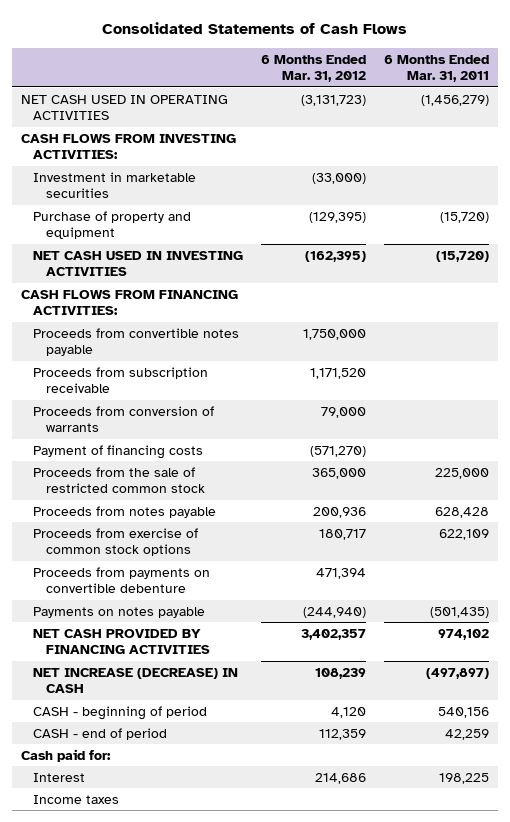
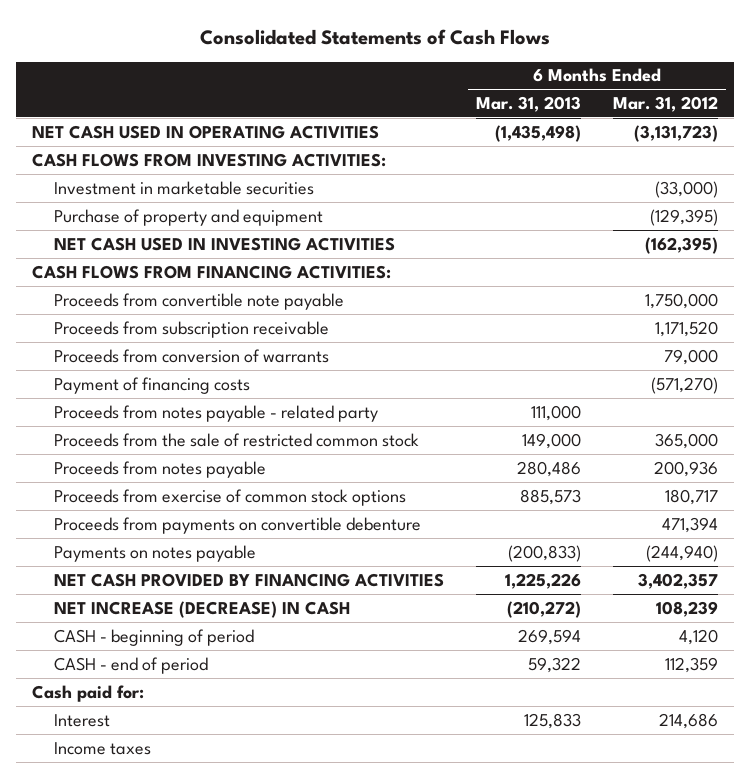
[383,54,489,83] 6 Months Ended Mar. 31, 2011 -> none
none -> [476,96,582,113] Mar. 31, 2013
[33,327,240,357] Proceeds from convertible notes payable -> [54,292,345,310] Proceeds from convertible note payable
none -> [54,404,379,422] Proceeds from notes payable - related party

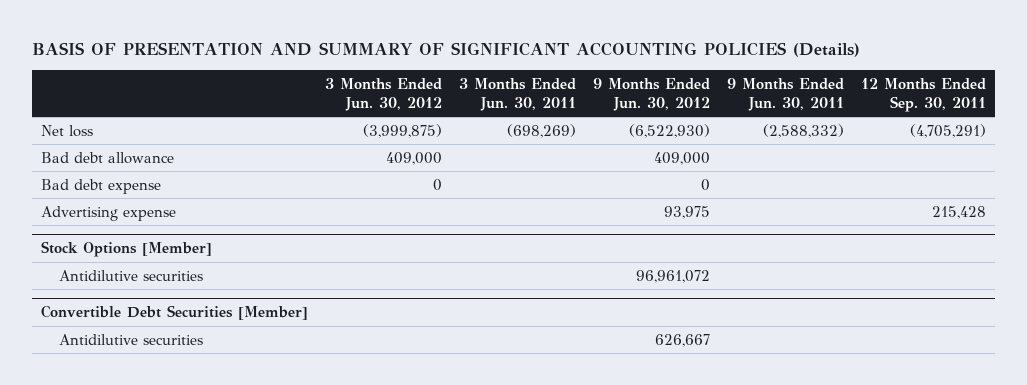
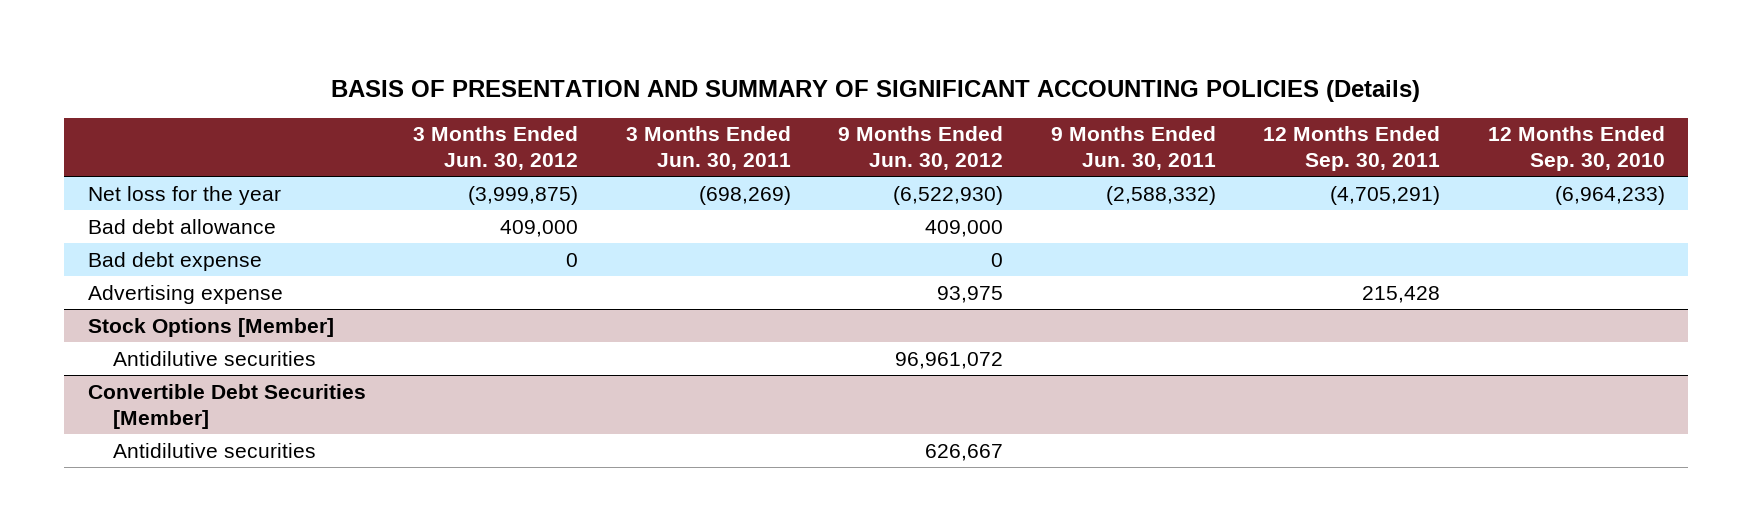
none -> [1487,126,1665,172] 12 Months Ended Sep. 30, 2010
[40,124,93,137] Net loss -> [87,185,281,205] Net loss for the year

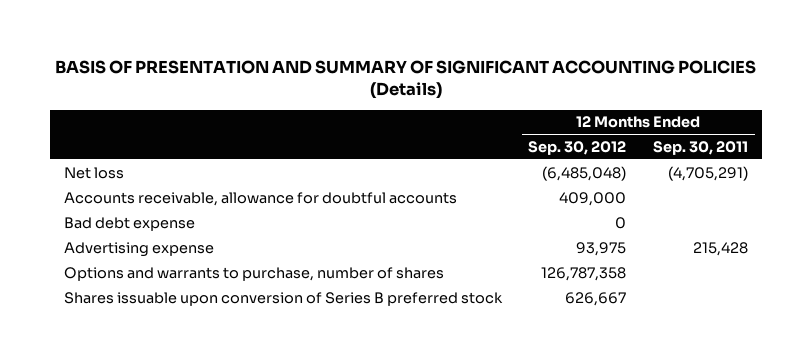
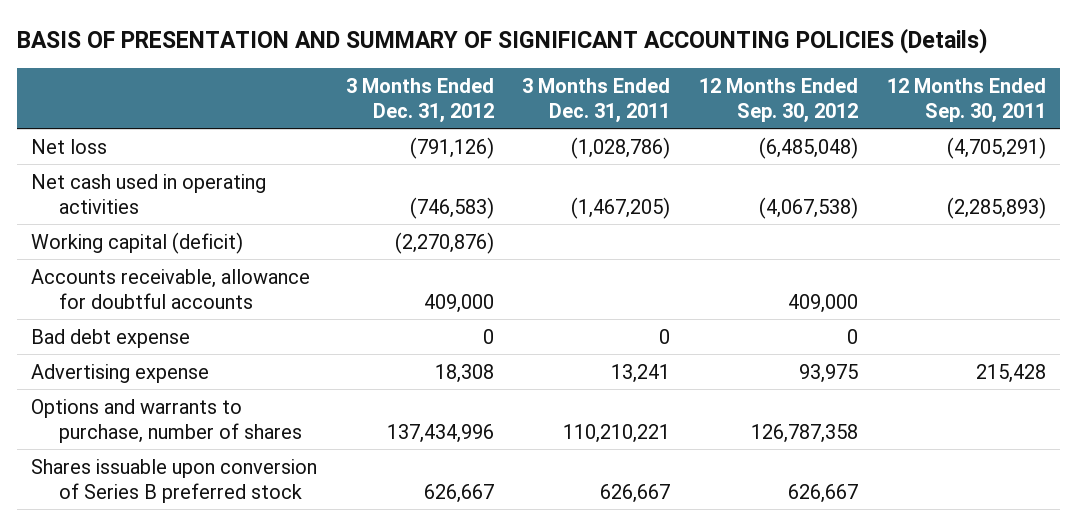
none -> [345,77,494,123] 3 Months Ended Dec. 31, 2012
none -> [522,77,671,123] 3 Months Ended Dec. 31, 2011
none -> [31,173,267,214] Net cash used in operating activities
none -> [31,231,244,254] Working capital (deficit)

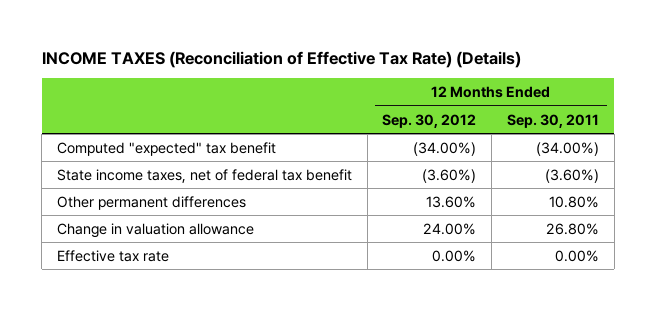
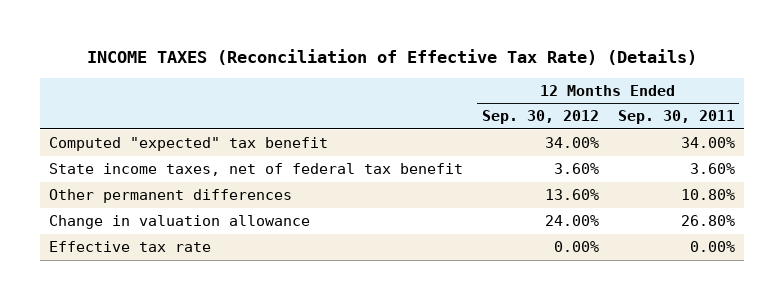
[413,141,477,156] (34.00%) -> [544,137,599,149] 34.00%
[536,141,600,156] (34.00%) -> [680,137,735,149] 34.00%
[422,168,477,183] (3.60%) -> [553,163,599,175] 3.60%
[545,168,600,183] (3.60%) -> [689,163,735,175] 3.60%

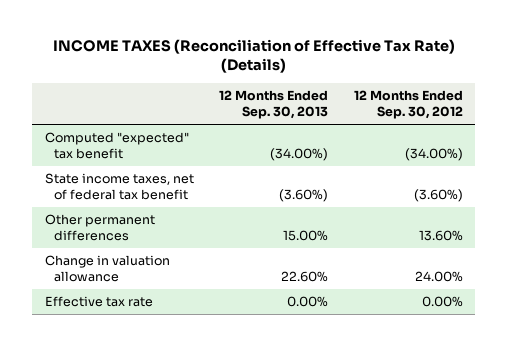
[617,110,735,125] Sep. 30, 2011 -> none
none -> [219,90,329,120] 12 Months Ended Sep. 30, 2013
[544,137,599,149] 34.00% -> [404,148,463,162] (34.00%)
[553,163,599,175] 3.60% -> [413,189,463,203] (3.60%)

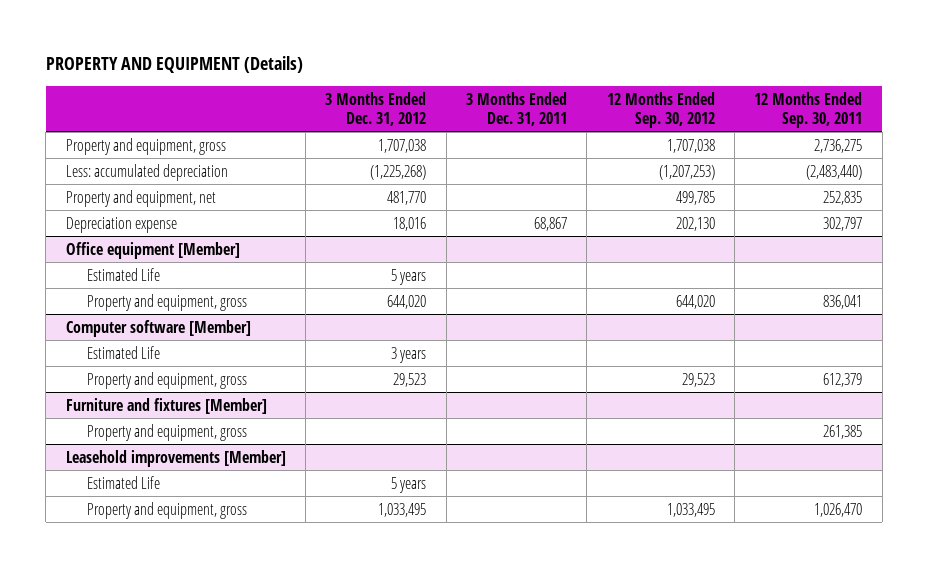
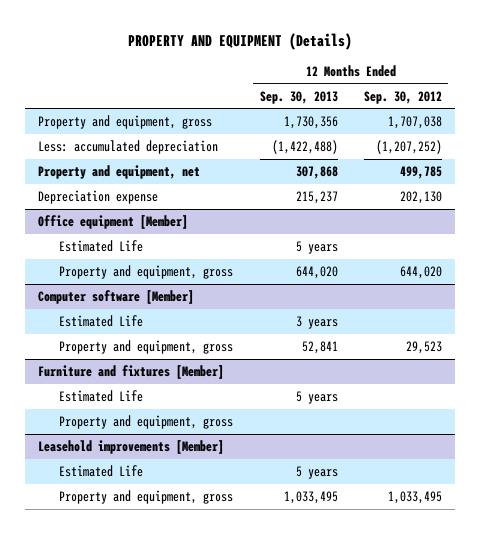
[325,91,427,126] 3 Months Ended Dec. 31, 2012 -> none
[466,91,568,126] 3 Months Ended Dec. 31, 2011 -> none
[754,91,863,128] 12 Months Ended Sep. 30, 2011 -> none
none -> [259,90,338,104] Sep. 30, 2013
[658,164,715,180] (1,207,253) -> [375,139,442,154] (1,207,252)
none -> [59,389,144,402] Estimated Life

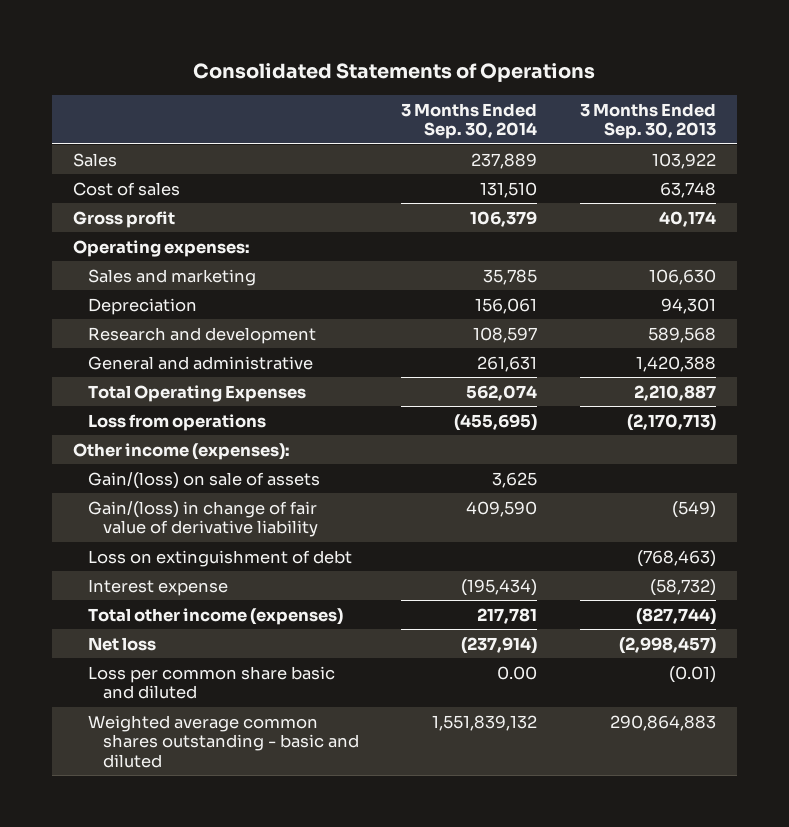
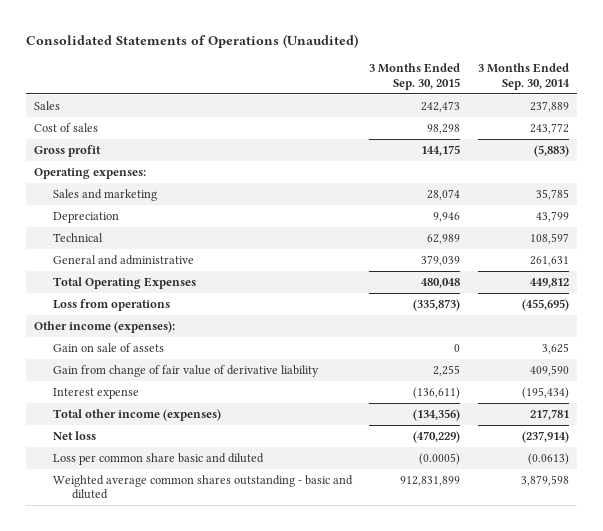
[193,63,596,83] Consolidated Statements of Operations -> [25,33,358,48] Consolidated Statements of Operations (Unaudited)
[579,102,716,140] 3 Months Ended Sep. 30, 2013 -> none
none -> [369,63,461,90] 3 Months Ended Sep. 30, 2015
[480,181,538,198] 131,510 -> [529,122,569,134] 243,772
[470,210,538,227] 106,379 -> [533,144,569,157] (5,883)
[475,297,538,314] 156,061 -> [535,210,569,222] 43,799
[88,326,317,344] Research and development -> [53,232,104,242] Technical
[466,384,538,401] 562,074 -> [529,277,569,288] 449,812
[88,549,353,567] Loss on extinguishment of debt -> none
[88,471,321,489] Gain/(loss) on sale of assets -> [53,342,165,352] Gain on sale of assets
[88,500,319,538] Gain/(loss) in change of fair value of derivative liability -> [53,364,320,377] Gain from change of fair value of derivative liability
[497,665,538,680] 0.00 -> [527,452,569,465] (0.0613)
[432,714,538,731] 1,551,839,132 -> [520,474,569,486] 3,879,598

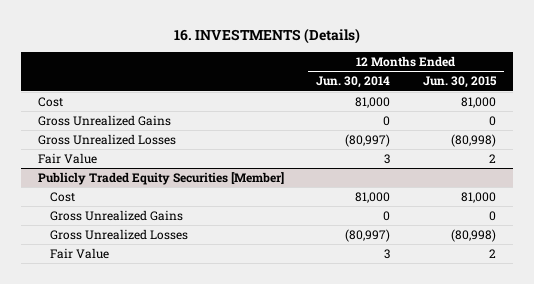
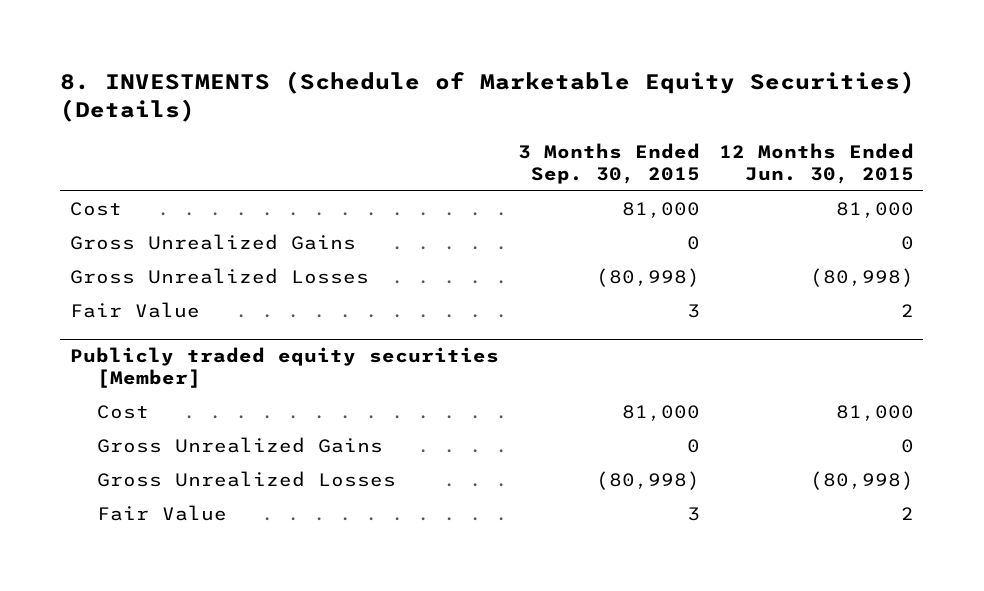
[173,27,360,44] 16. INVESTMENTS (Details) -> [60,70,916,122] 8. INVESTMENTS (Schedule of Marketable Equity Securities) (Details)
[316,76,391,89] Jun. 30, 2014 -> none
none -> [517,143,700,185] 3 Months Ended Sep. 30, 2015
[37,172,284,186] Publicly Traded Equity Securities [Member] -> [69,347,499,389] Publicly traded equity securities [Member]

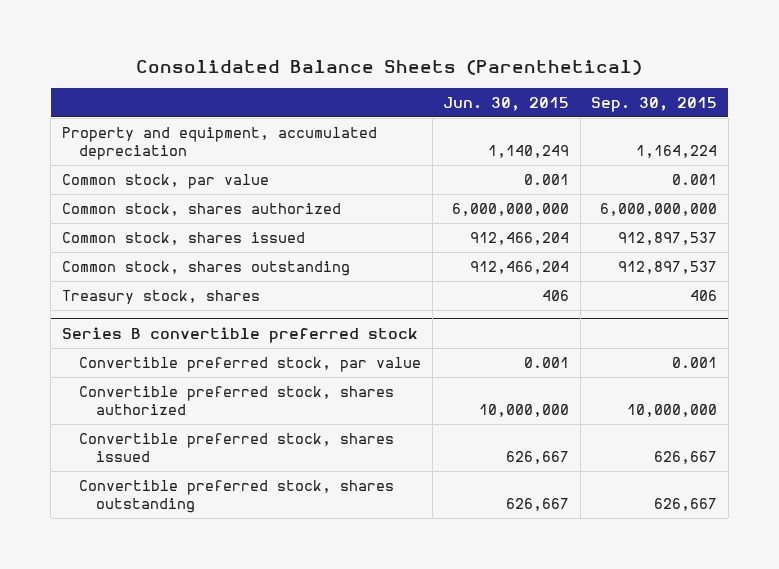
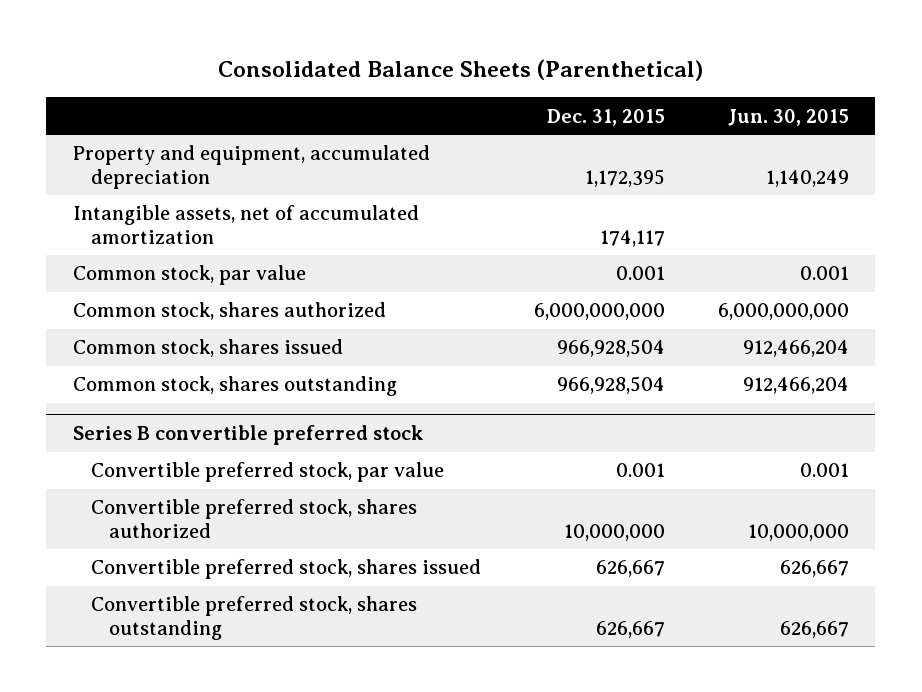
[591,96,718,112] Sep. 30, 2015 -> none
none -> [546,108,665,126] Dec. 31, 2015
none -> [72,205,419,244] Intangible assets, net of accumulated amortization
[61,289,260,304] Treasury stock, shares -> none

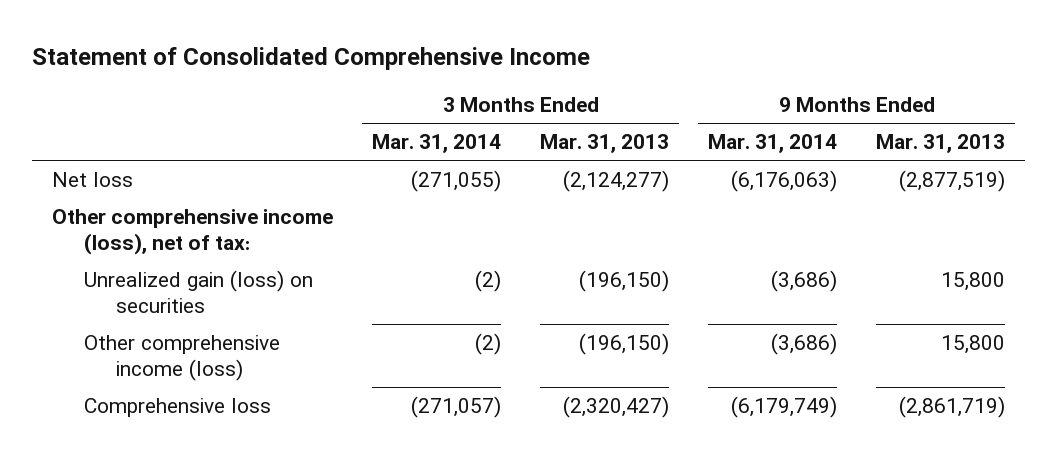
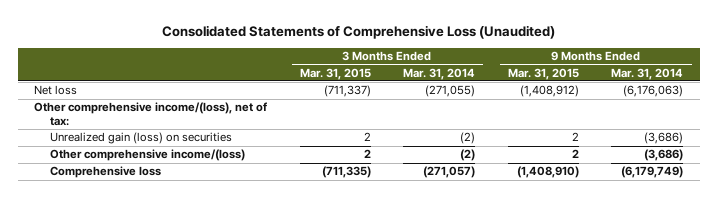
[32,47,591,71] Statement of Consolidated Comprehensive Income -> [161,24,555,39] Consolidated Statements of Comprehensive Loss (Unaudited)
[540,134,670,154] Mar. 31, 2013 -> none
[876,134,1006,154] Mar. 31, 2013 -> none
none -> [299,67,371,80] Mar. 31, 2015
none -> [507,67,579,80] Mar. 31, 2015
[51,209,333,255] Other comprehensive income (loss), net of tax: -> [34,102,268,127] Other comprehensive income/(loss), net of tax:
[83,335,280,381] Other comprehensive income (loss) -> [49,149,245,162] Other comprehensive income/(loss)

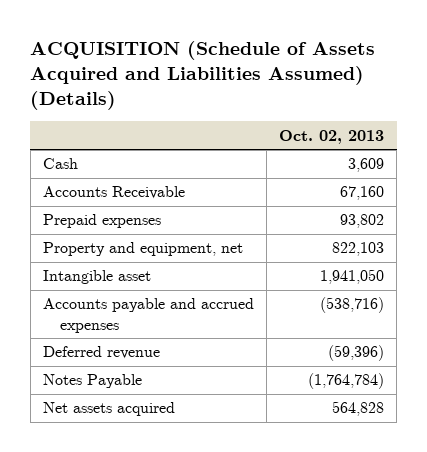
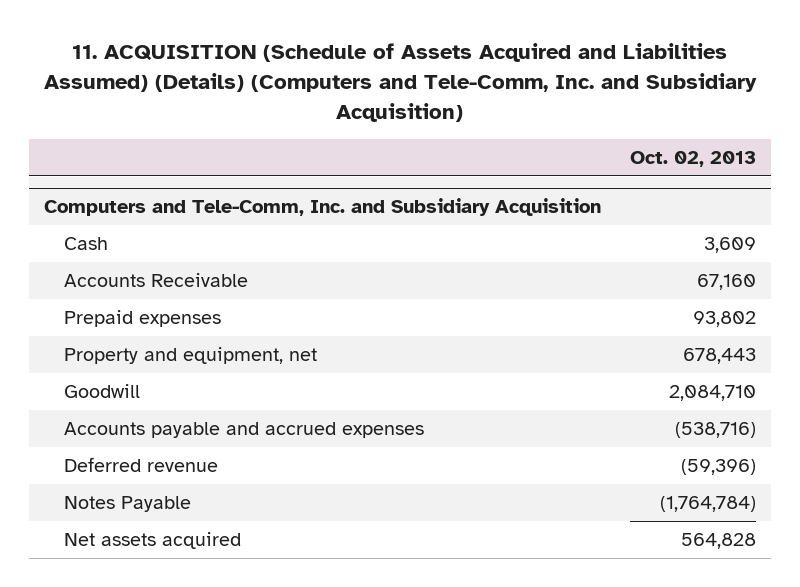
[30,41,376,111] ACQUISITION (Schedule of Assets Acquired and Liabilities Assumed) (Details) -> [44,43,758,123] 11. ACQUISITION (Schedule of Assets Acquired and Liabilities Assumed) (Details) (Computers and Tele-Comm, Inc. and Subsidiary Acquisition)
none -> [43,198,601,217] Computers and Tele-Comm, Inc. and Subsidiary Acquisition
[42,270,151,285] Intangible asset -> none
[332,242,385,257] 822,103 -> [683,348,757,365] 678,443
none -> [63,384,140,399] Goodwill

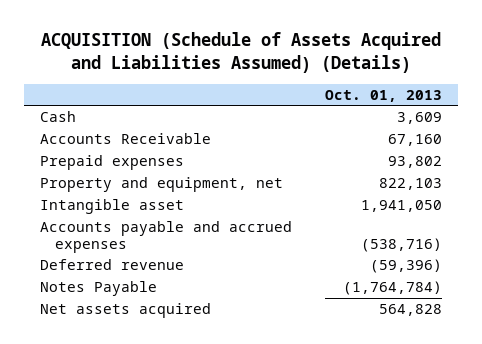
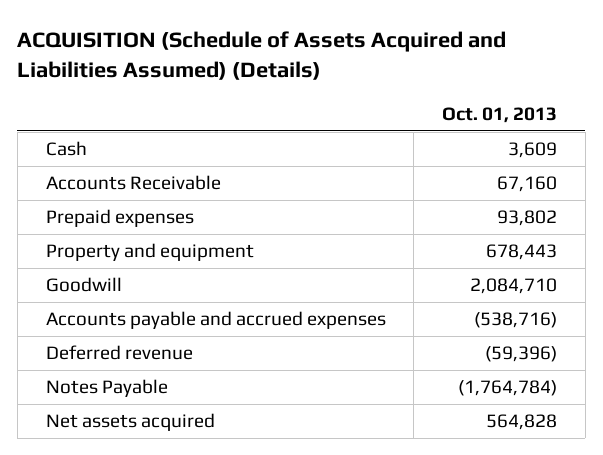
[40,199,185,215] Intangible asset -> none
[40,177,284,193] Property and equipment, net -> [45,243,254,262] Property and equipment
[378,178,442,191] 822,103 -> [486,244,558,261] 678,443
none -> [45,277,122,293] Goodwill

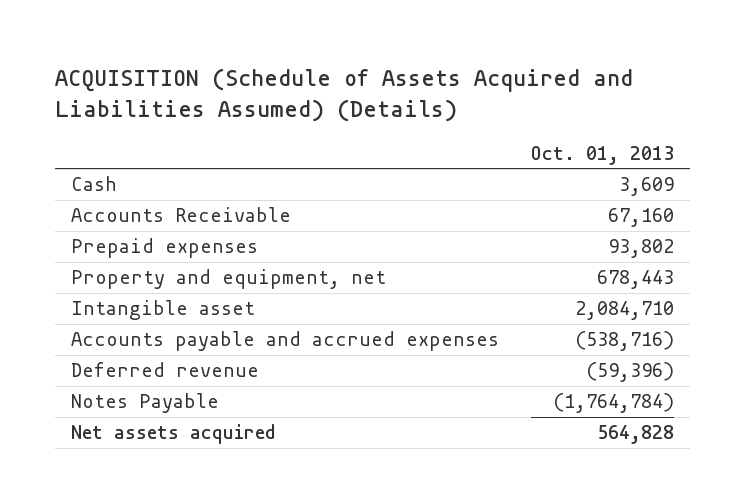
[45,243,254,262] Property and equipment -> [70,269,386,290] Property and equipment, net
[45,277,122,293] Goodwill -> [70,300,255,321] Intangible asset

